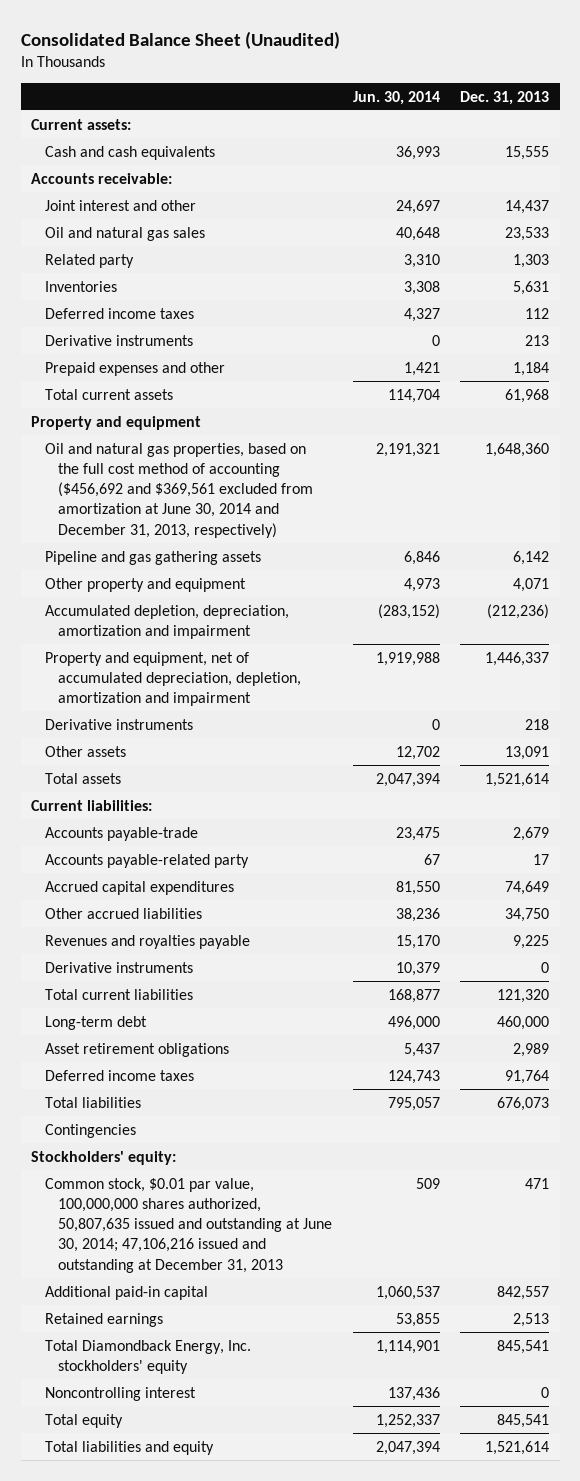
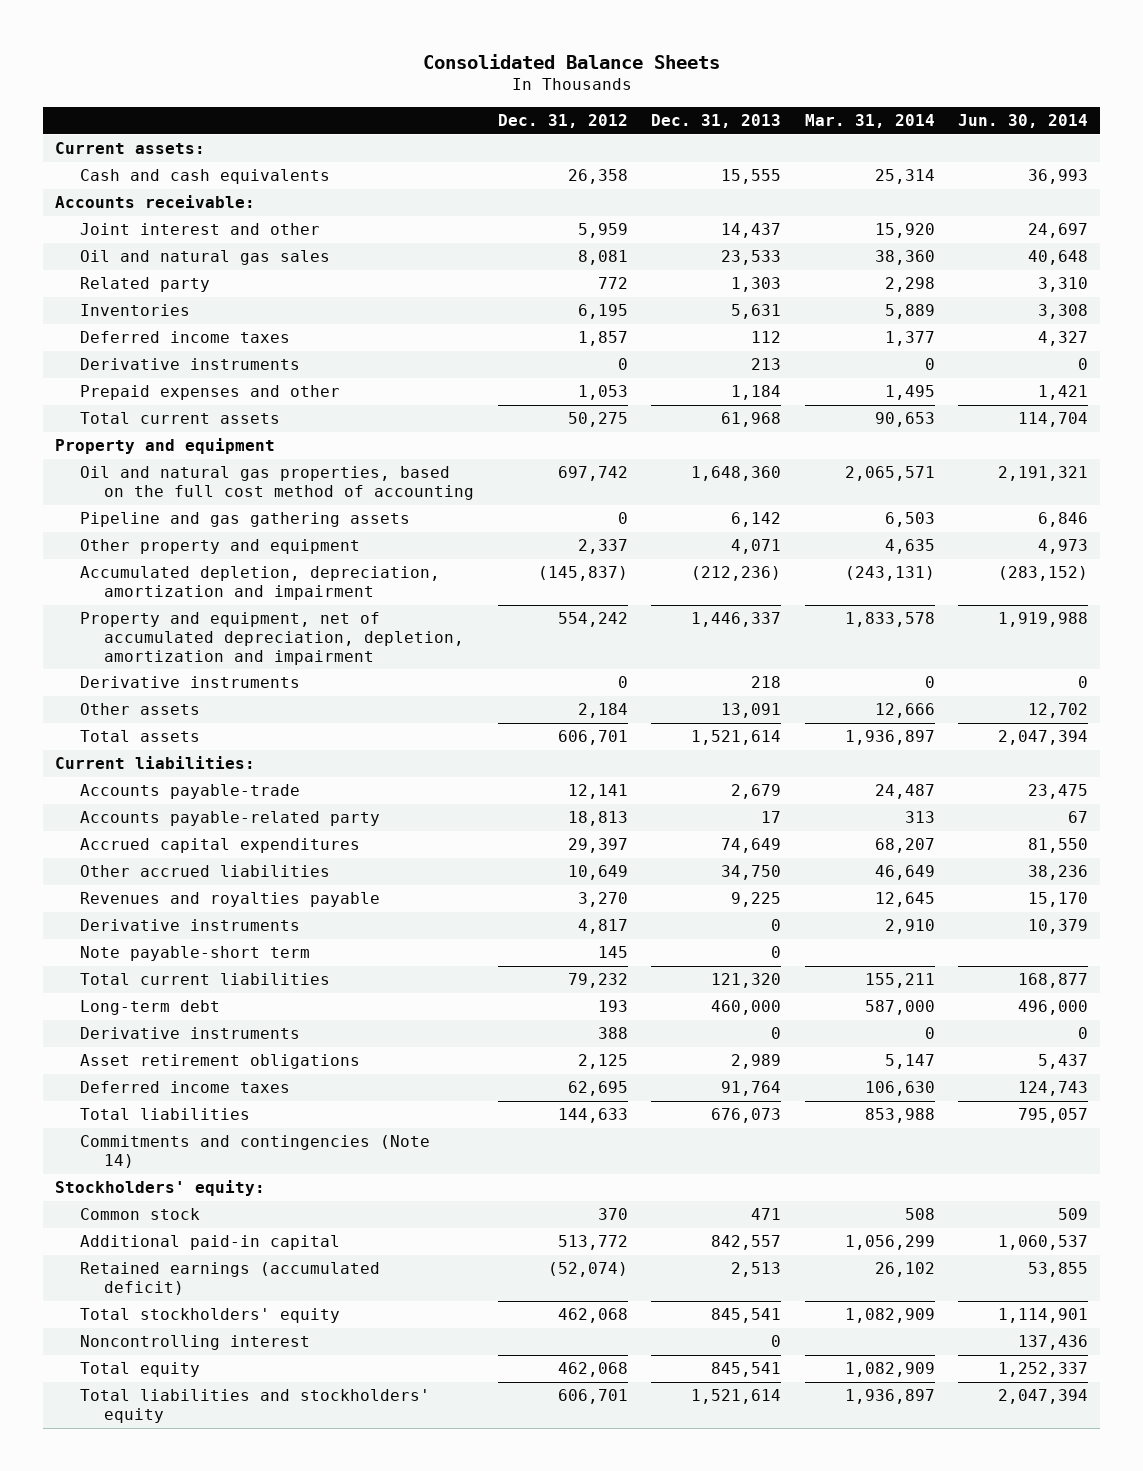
[20,30,340,49] Consolidated Balance Sheet (Unaudited) -> [422,53,720,69] Consolidated Balance Sheets
none -> [497,113,628,128] Dec. 31, 2012
none -> [804,113,935,128] Mar. 31, 2014
[44,442,314,538] Oil and natural gas properties, based on the full cost method of accounting ($456,692 and $369,561 excluded from amortization at June 30, 2014 and December 31, 2013, respectively) -> [79,466,475,501] Oil and natural gas properties, based on the full cost method of accounting
none -> [79,946,310,962] Note payable-short term
none -> [79,1027,300,1040] Derivative instruments
[44,1123,136,1138] Contingencies -> [79,1135,430,1169] Commitments and contingencies (Note 14)
[44,1177,333,1273] Common stock, $0.01 par value, 100,000,000 shares authorized, 50,807,635 issued and outstanding at June 30, 2014; 47,106,216 issued and outstanding at December 31, 2013 -> [79,1208,200,1221] Common stock
[44,1312,163,1327] Retained earnings -> [79,1262,380,1296] Retained earnings (accumulated deficit)
[44,1339,251,1374] Total Diamondback Energy, Inc. stockholders' equity -> [79,1308,340,1324] Total stockholders' equity
[44,1440,214,1455] Total liabilities and equity -> [79,1389,430,1424] Total liabilities and stockholders' equity

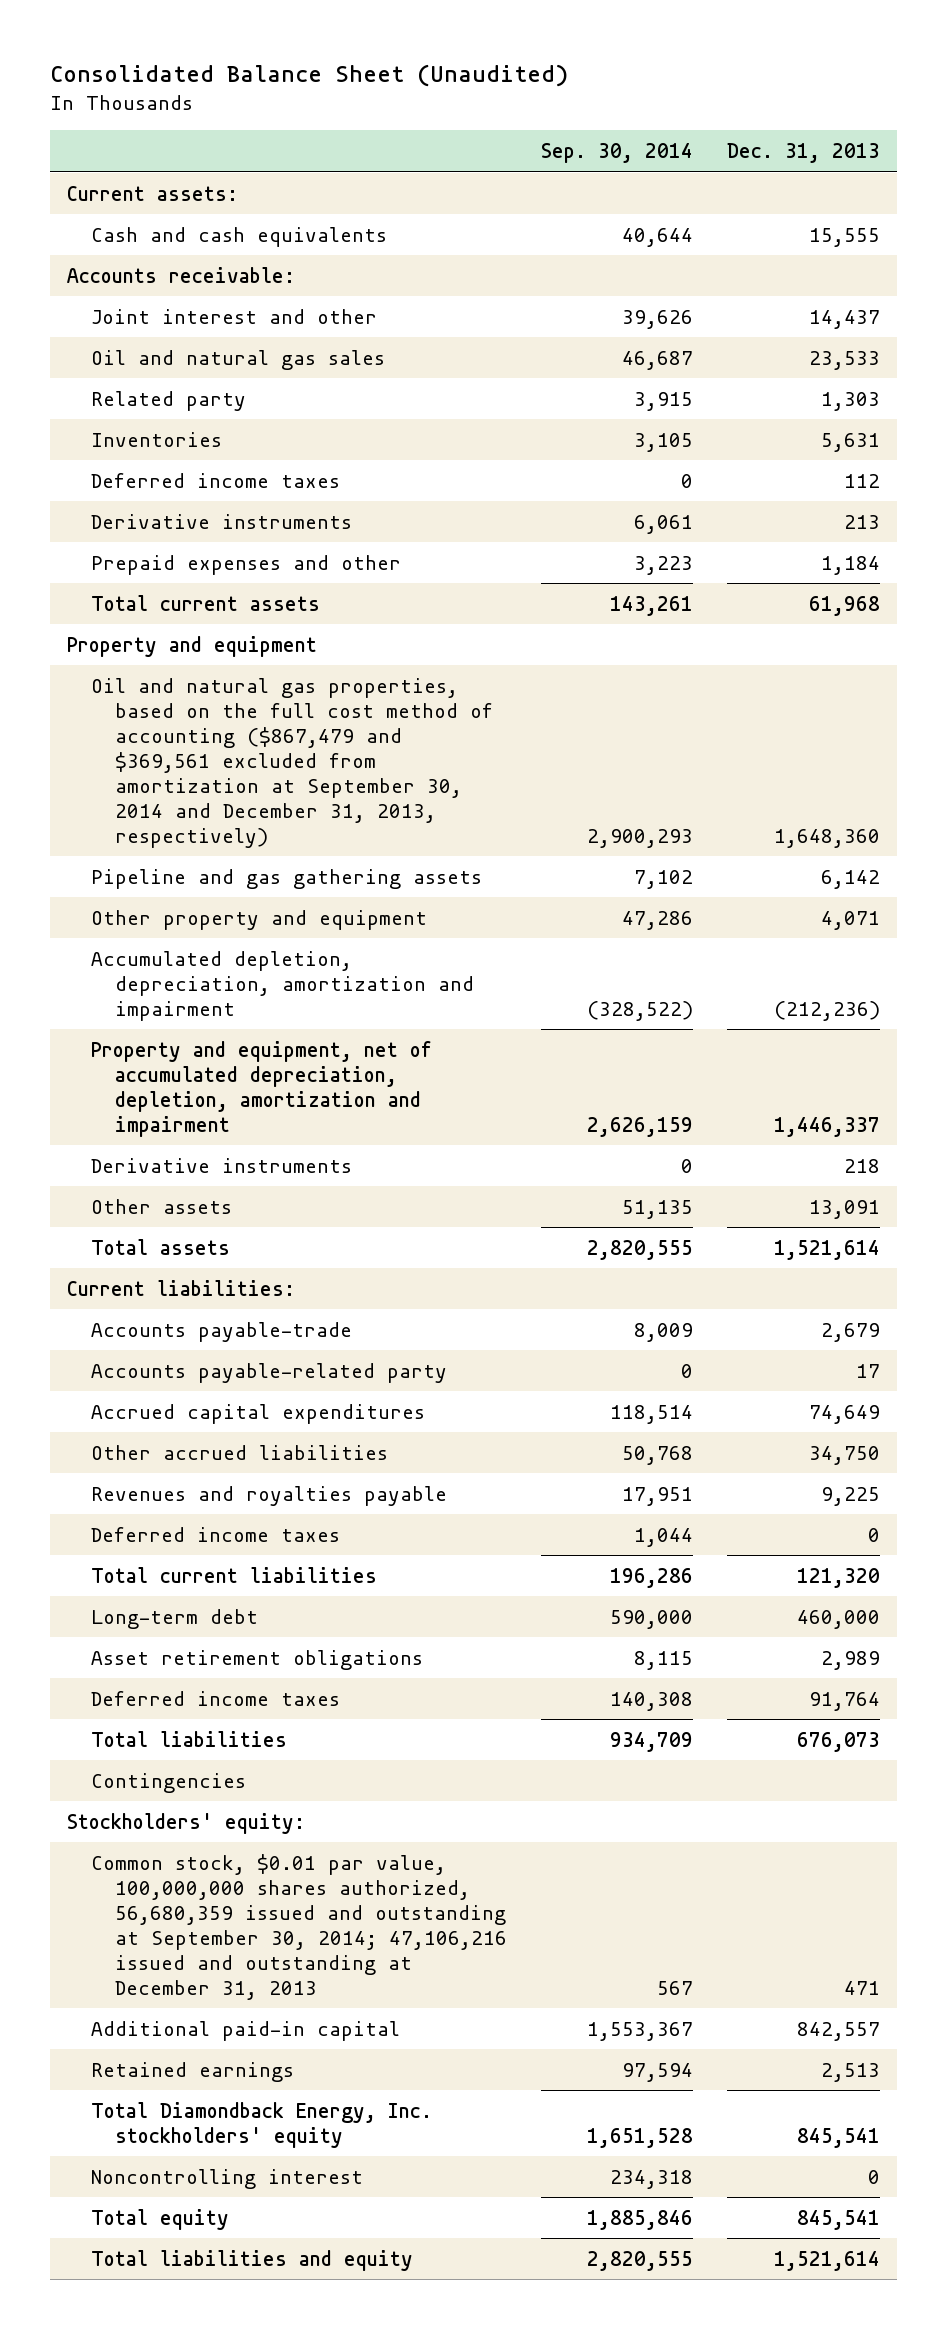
[422,53,720,69] Consolidated Balance Sheets -> [50,64,569,88] Consolidated Balance Sheet (Unaudited)
[497,113,628,128] Dec. 31, 2012 -> none
[804,113,935,128] Mar. 31, 2014 -> none
[958,113,1089,128] Jun. 30, 2014 -> none
none -> [540,143,693,164] Sep. 30, 2014
[79,466,475,501] Oil and natural gas properties, based on the full cost method of accounting -> [91,677,494,848] Oil and natural gas properties, based on the full cost method of accounting ($867,479 and $369,561 excluded from amortization at September 30, 2014 and December 31, 2013, respectively)
[79,919,300,932] Derivative instruments -> none
[79,946,310,962] Note payable-short term -> none
none -> [91,1526,341,1542] Deferred income taxes
[79,1027,300,1040] Derivative instruments -> none
[79,1135,430,1169] Commitments and contingencies (Note 14) -> [91,1772,247,1793] Contingencies
[79,1208,200,1221] Common stock -> [91,1853,508,2000] Common stock, $0.01 par value, 100,000,000 shares authorized, 56,680,359 issued and outstanding at September 30, 2014; 47,106,216 issued and outstanding at December 31, 2013
[79,1262,380,1296] Retained earnings (accumulated deficit) -> [91,2061,295,2082] Retained earnings
[79,1308,340,1324] Total stockholders' equity -> [91,2101,433,2148] Total Diamondback Energy, Inc. stockholders' equity
[79,1389,430,1424] Total liabilities and stockholders' equity -> [91,2249,414,2271] Total liabilities and equity

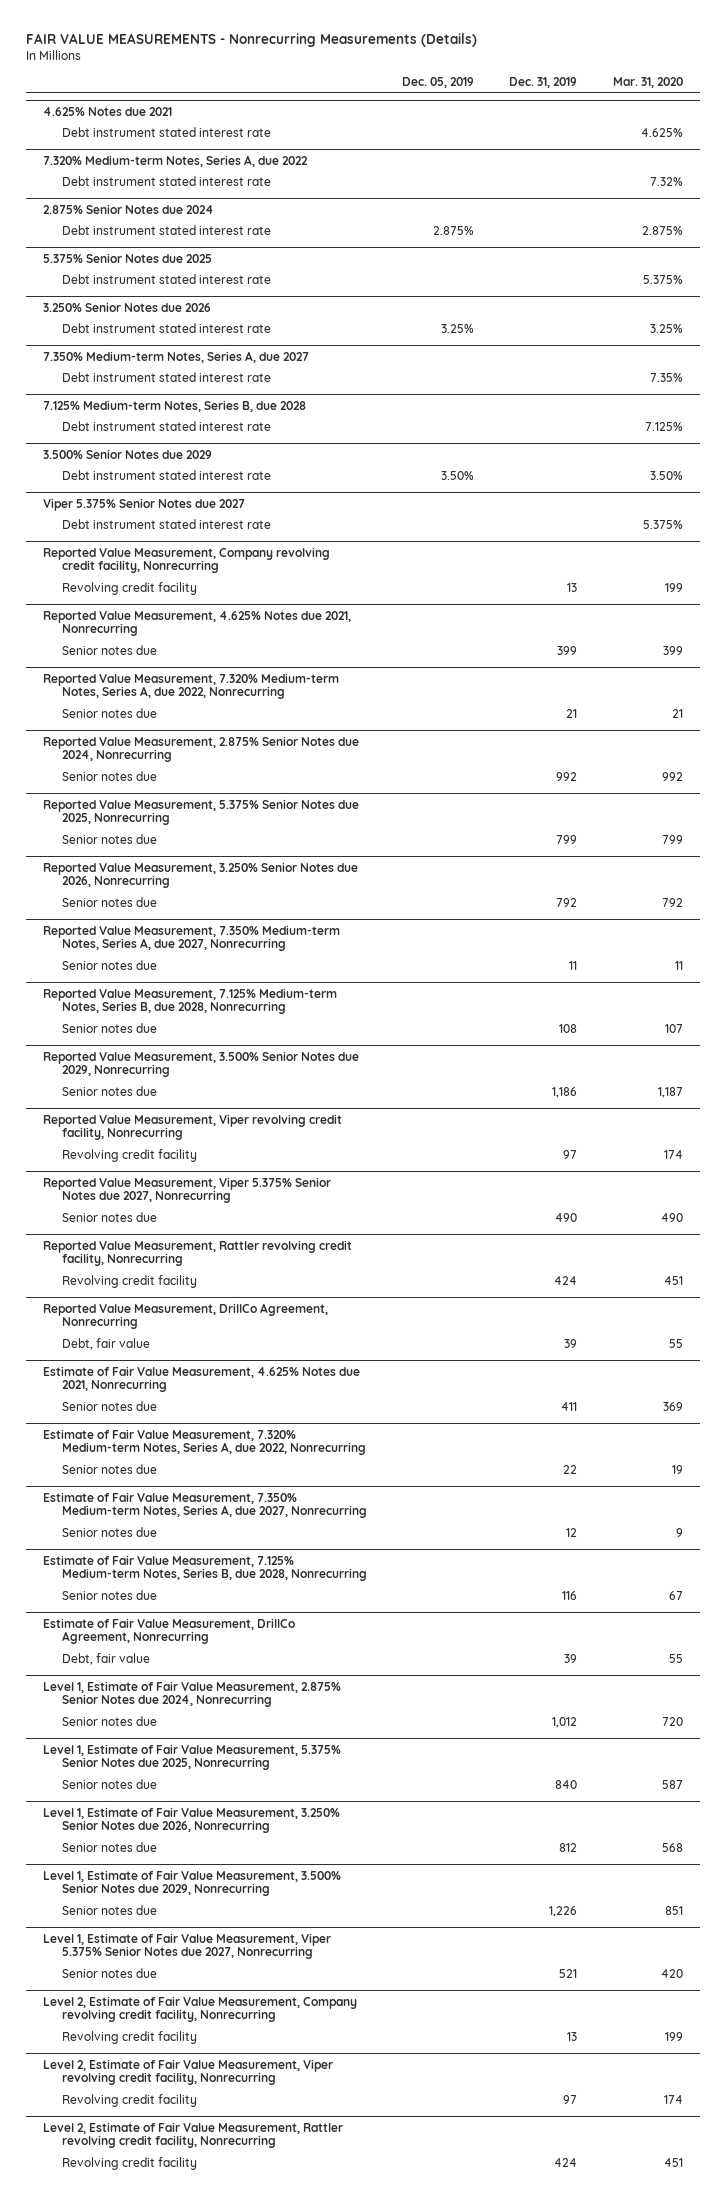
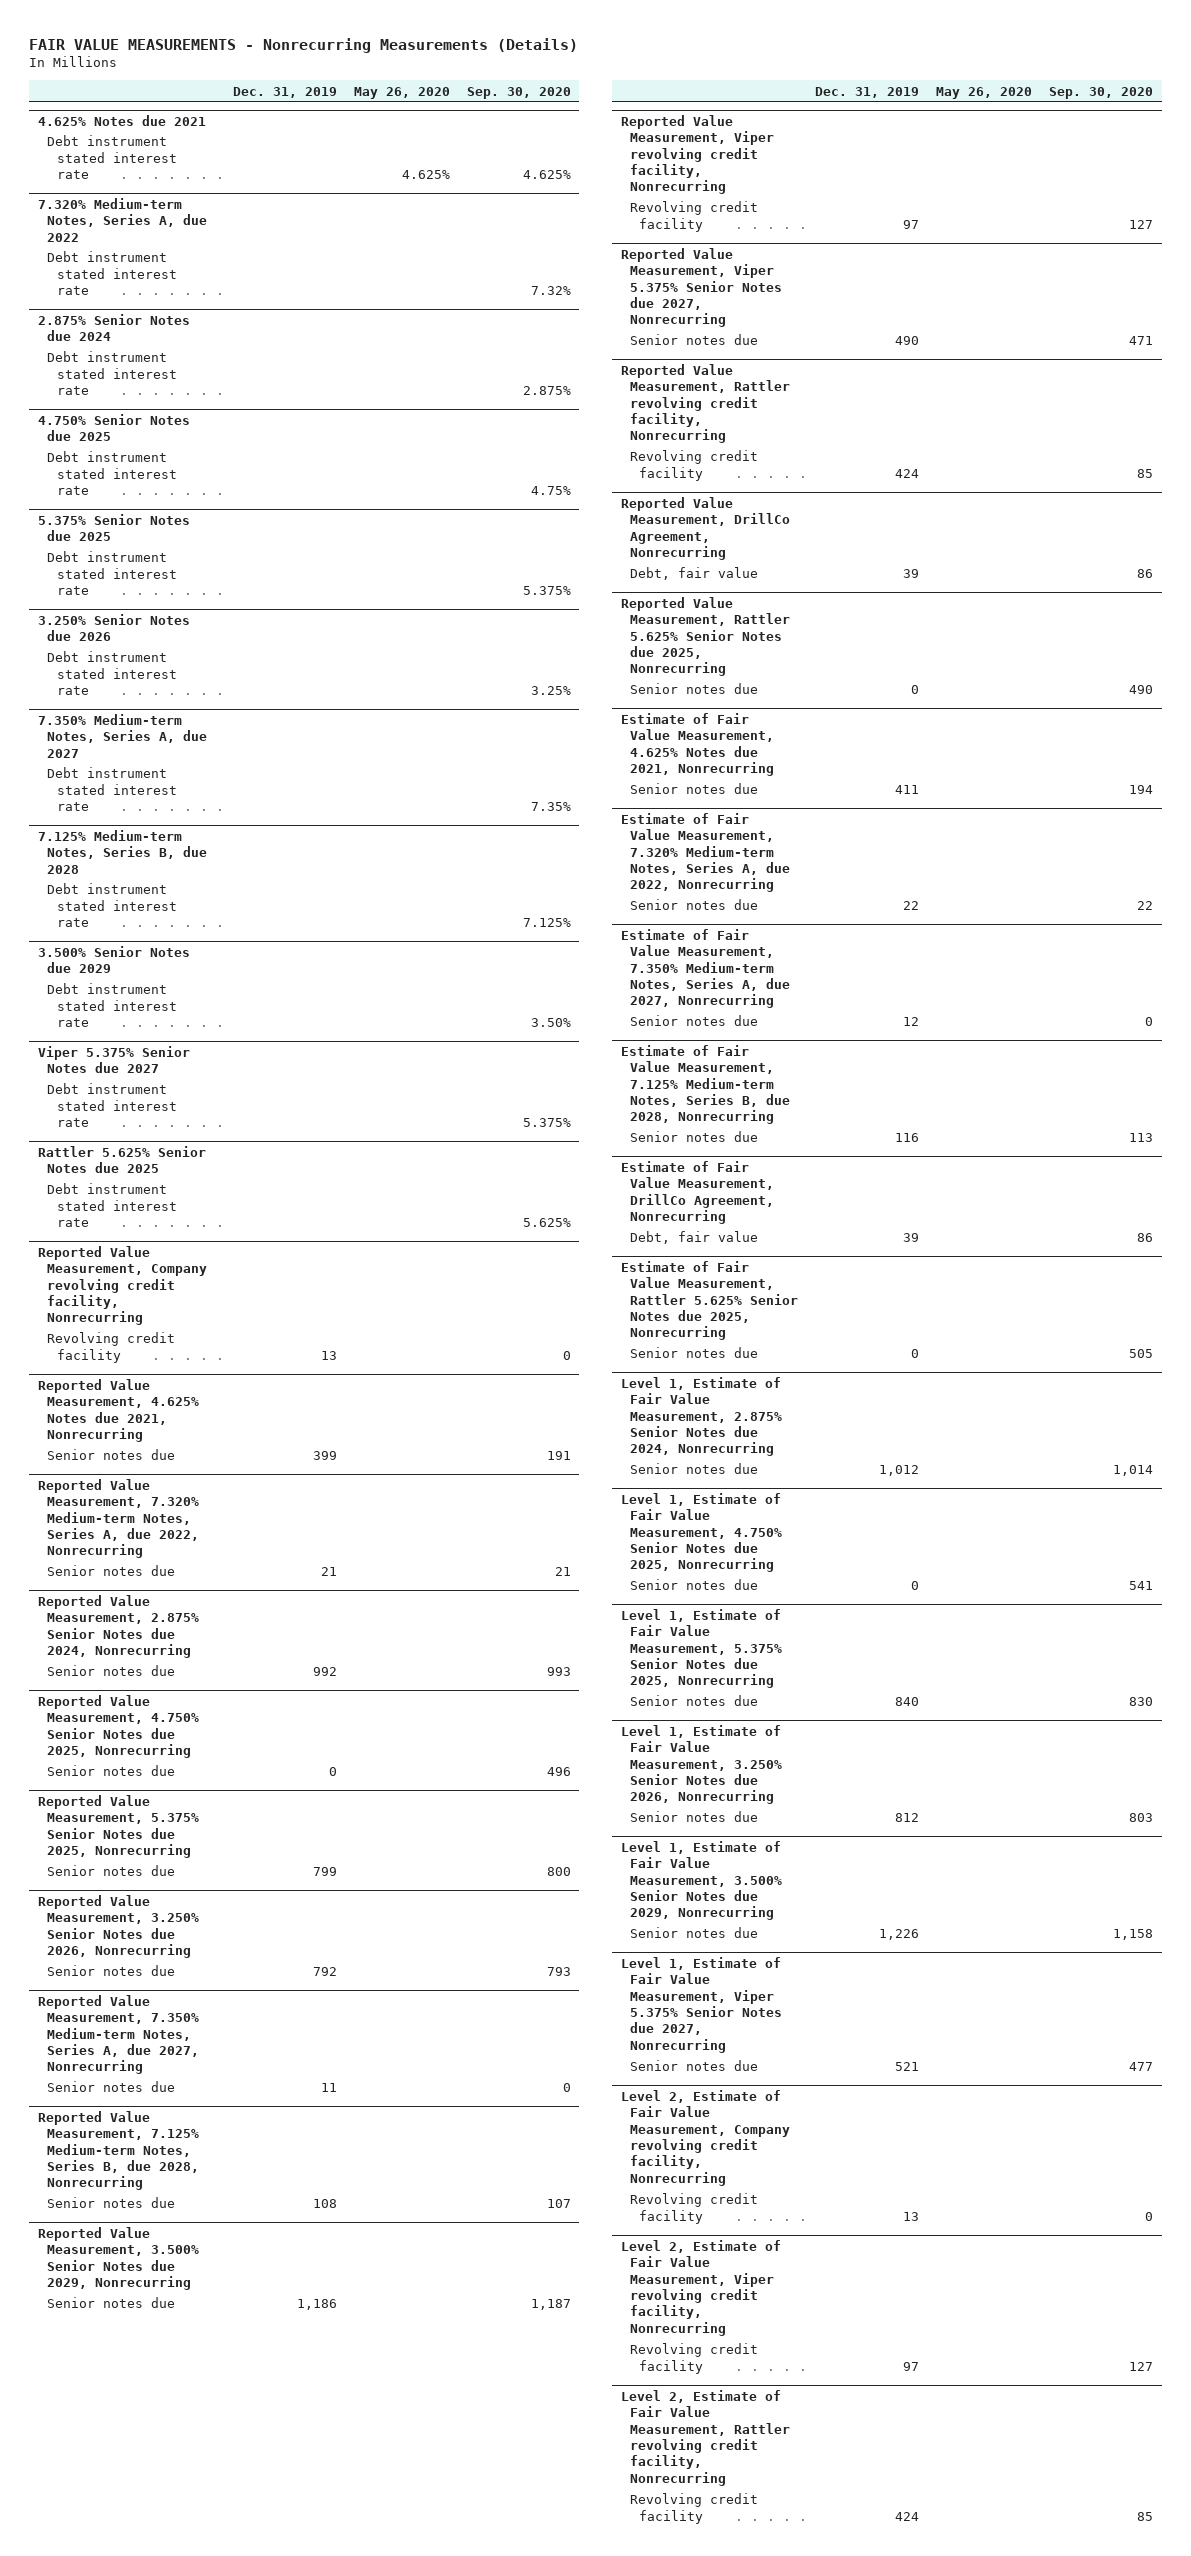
[402,77,475,89] Dec. 05, 2019 -> none
[612,77,683,89] Mar. 31, 2020 -> none
none -> [353,86,450,99] May 26, 2020
none -> [466,86,571,99] Sep. 30, 2020
none -> [38,413,191,442] 4.750% Senior Notes due 2025
none -> [47,451,177,496] Debt instrument stated interest rate
none -> [38,1145,207,1174] Rattler 5.625% Senior Notes due 2025
none -> [47,1183,177,1228] Debt instrument stated interest rate
none -> [38,1694,200,1759] Reported Value Measurement, 4.750% Senior Notes due 2025, Nonrecurring
none -> [47,1765,176,1777] Senior notes due
none -> [620,596,790,677] Reported Value Measurement, Rattler 5.625% Senior Notes due 2025, Nonrecurring
none -> [629,683,758,695] Senior notes due
none -> [620,1260,798,1341] Estimate of Fair Value Measurement, Rattler 5.625% Senior Notes due 2025, Nonrecurring
none -> [629,1347,758,1359] Senior notes due
none -> [620,1492,782,1573] Level 1, Estimate of Fair Value Measurement, 4.750% Senior Notes due 2025, Nonrecurring
none -> [629,1579,758,1591] Senior notes due

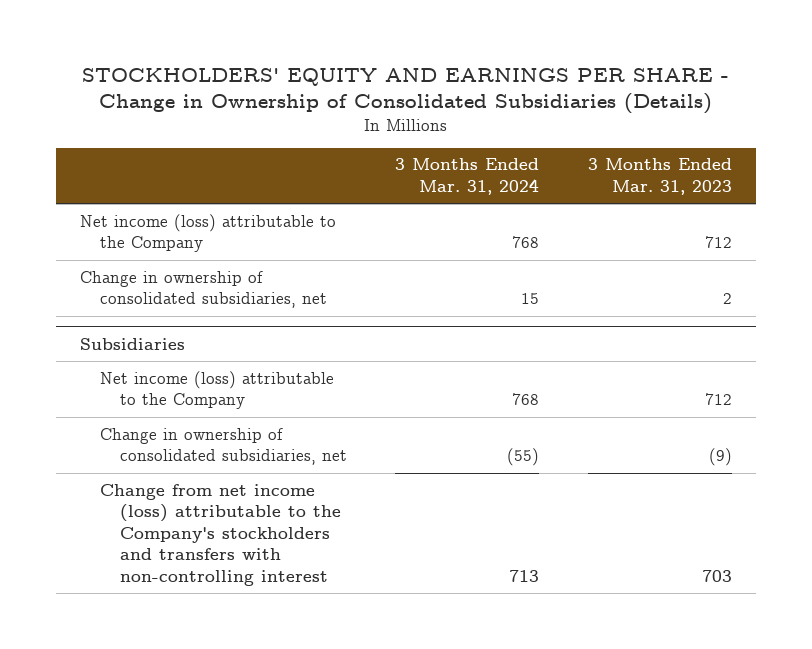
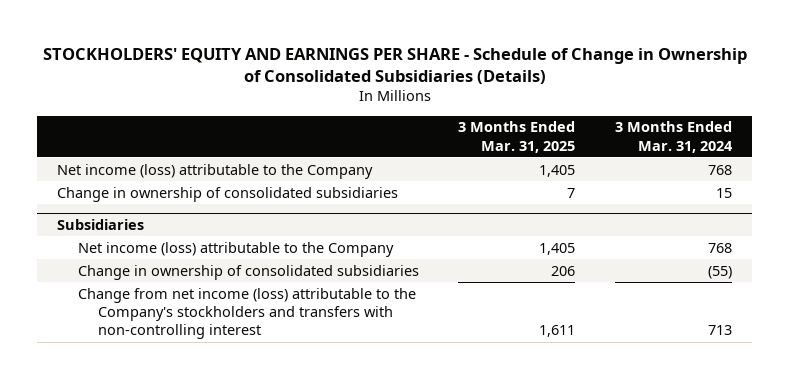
[82,67,730,115] STOCKHOLDERS' EQUITY AND EARNINGS PER SHARE - Change in Ownership of Consolidated Subsidiaries (Details) -> [42,47,747,84] STOCKHOLDERS' EQUITY AND EARNINGS PER SHARE - Schedule of Change in Ownership of Consolidated Subsidiaries (Details)
[588,158,733,195] 3 Months Ended Mar. 31, 2023 -> none
none -> [458,121,576,153] 3 Months Ended Mar. 31, 2025
[80,270,327,309] Change in ownership of consolidated subsidiaries, net -> [57,186,399,202] Change in ownership of consolidated subsidiaries
[99,427,347,466] Change in ownership of consolidated subsidiaries, net -> [77,264,419,280] Change in ownership of consolidated subsidiaries

